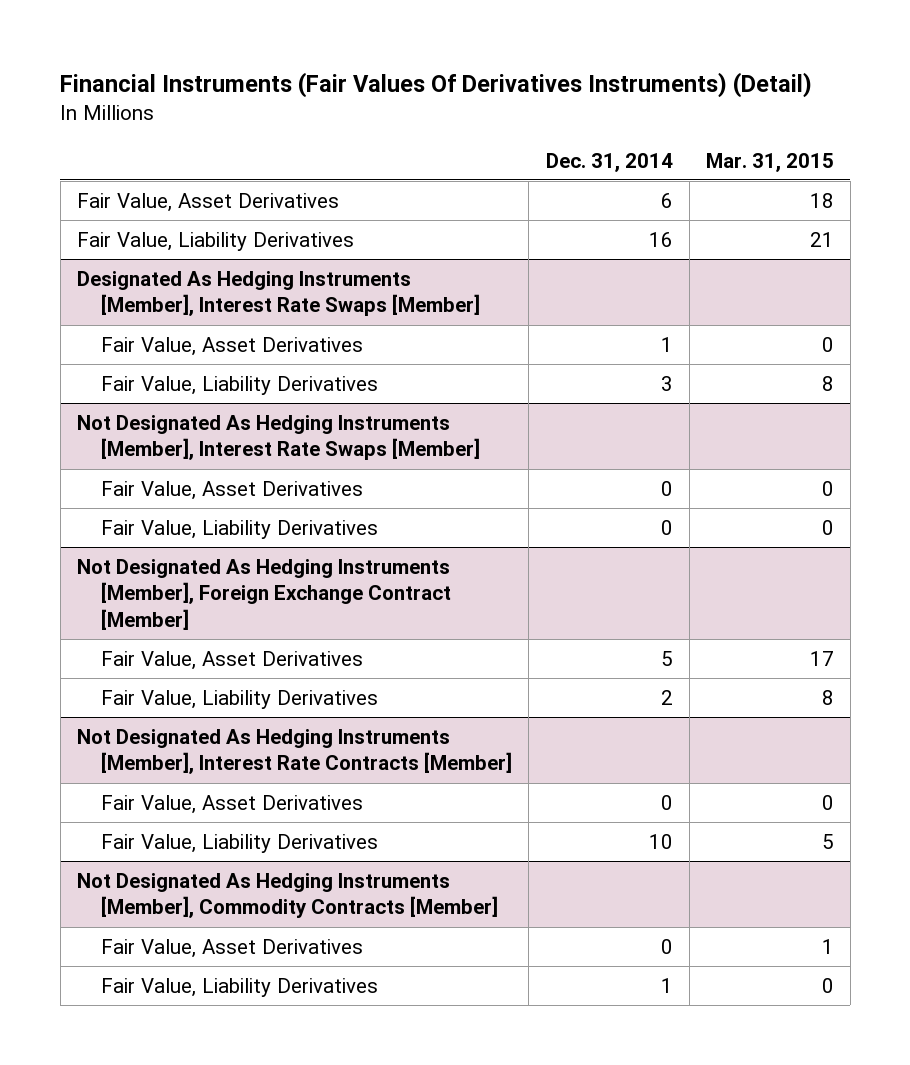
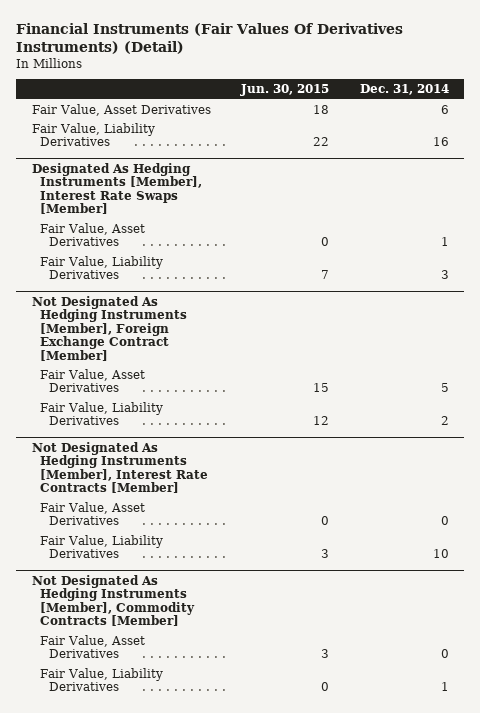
[705,152,834,172] Mar. 31, 2015 -> none
none -> [240,84,330,97] Jun. 30, 2015
[76,414,481,461] Not Designated As Hedging Instruments [Member], Interest Rate Swaps [Member] -> none
[101,480,364,500] Fair Value, Asset Derivatives -> none
[101,519,379,539] Fair Value, Liability Derivatives -> none

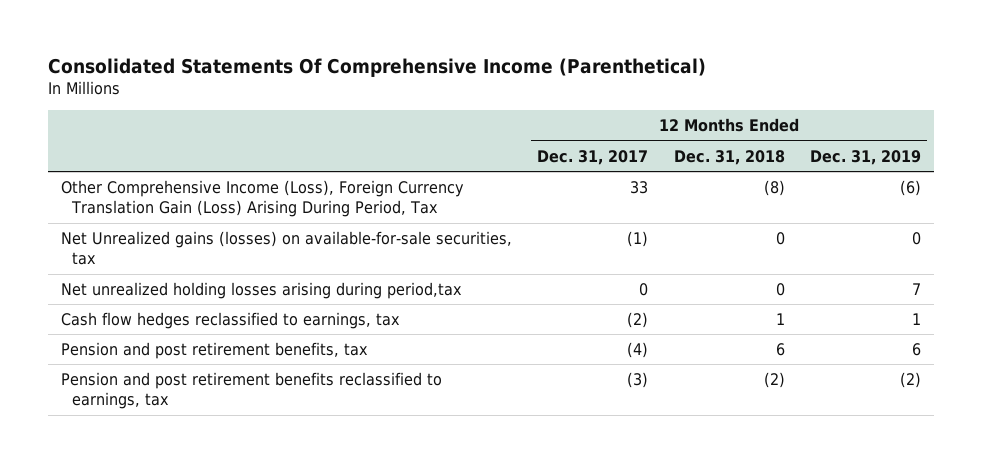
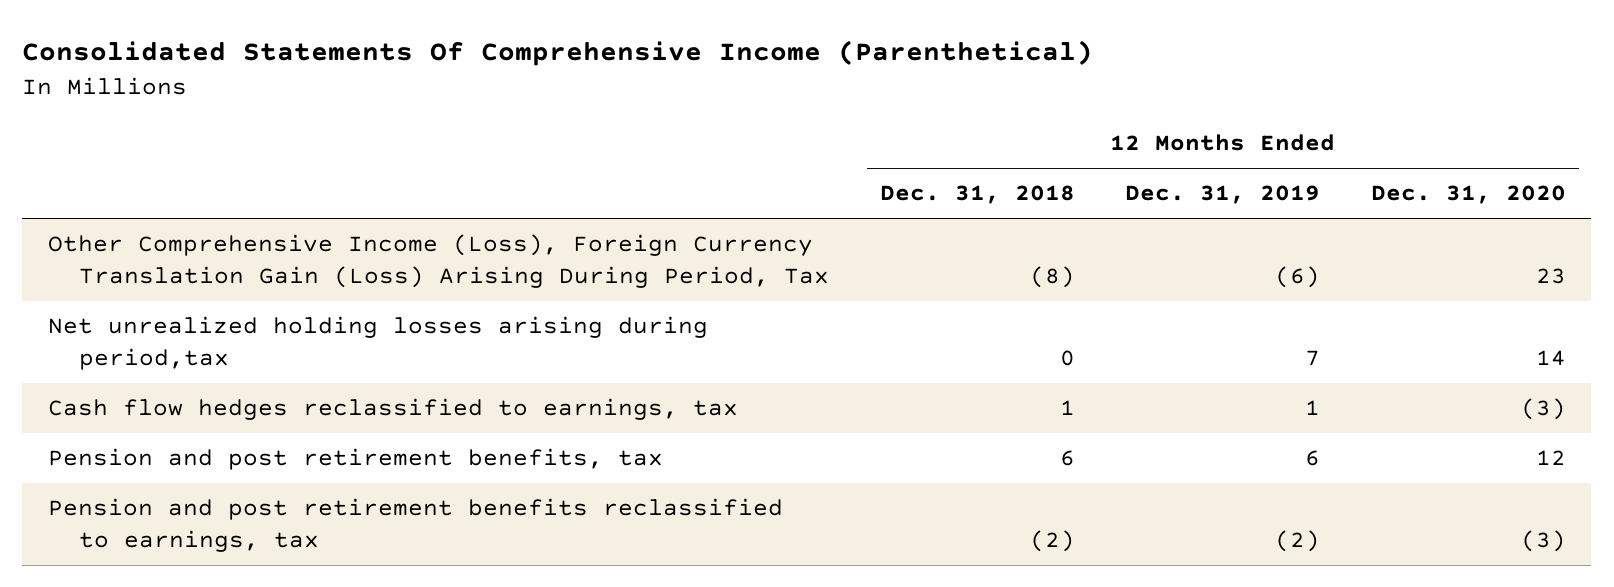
[537,149,649,165] Dec. 31, 2017 -> none
none -> [1371,185,1567,205] Dec. 31, 2020
[60,231,512,266] Net Unrealized gains (losses) on available-for-sale securities, tax -> none

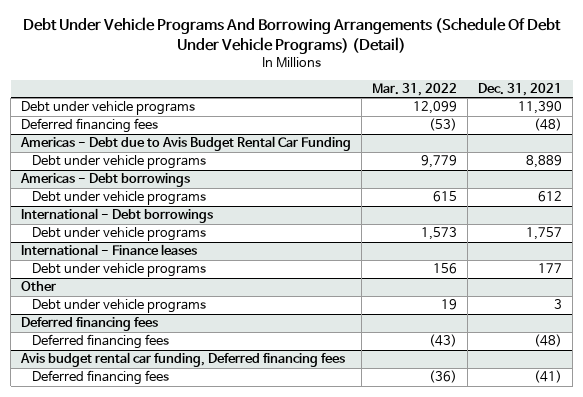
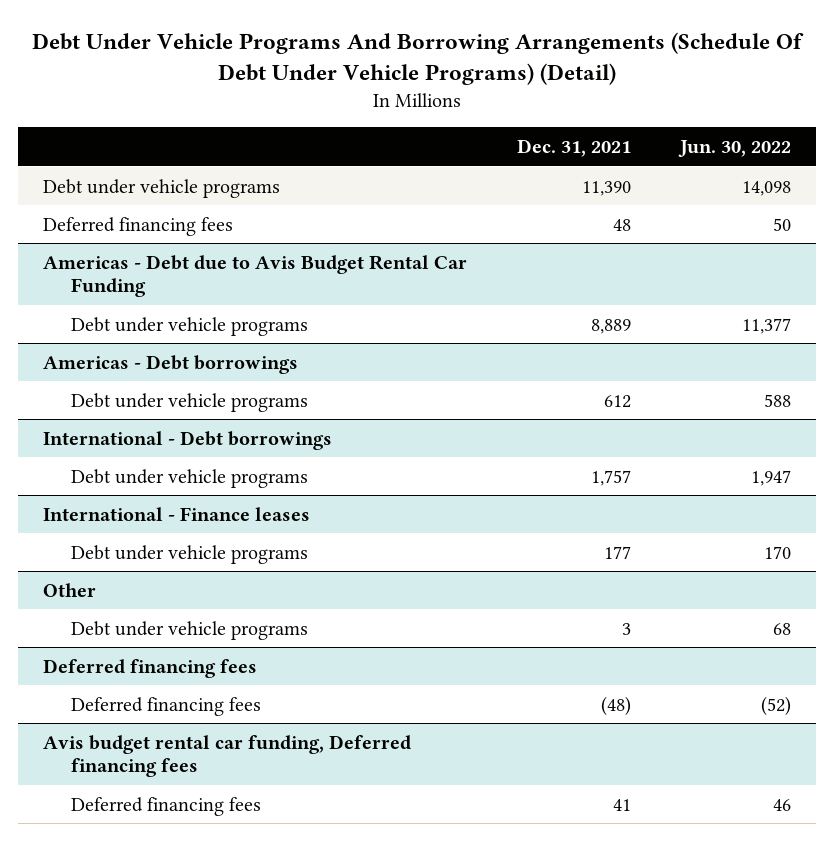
[372,83,458,97] Mar. 31, 2022 -> none
none -> [678,139,792,157] Jun. 30, 2022
[534,118,563,132] (48) -> [612,218,631,231] 48
[534,370,563,384] (41) -> [612,798,631,811] 41

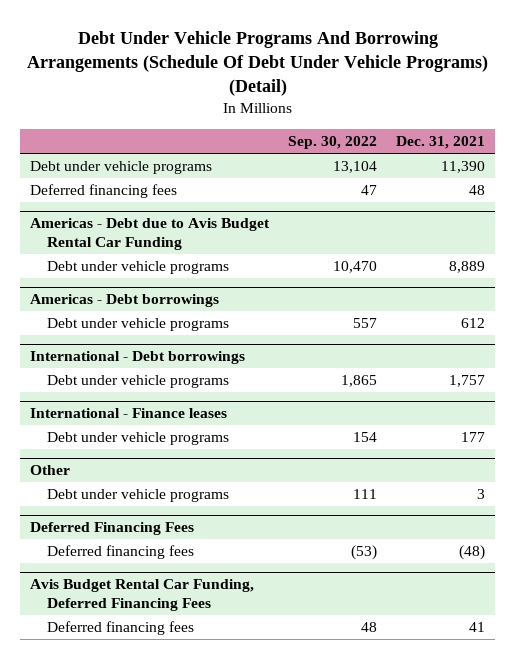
[678,139,792,157] Jun. 30, 2022 -> none
none -> [288,136,378,150] Sep. 30, 2022
[42,658,257,678] Deferred financing fees -> [29,522,194,536] Deferred Financing Fees
[42,734,411,778] Avis budget rental car funding, Deferred financing fees -> [29,579,254,611] Avis Budget Rental Car Funding, Deferred Financing Fees

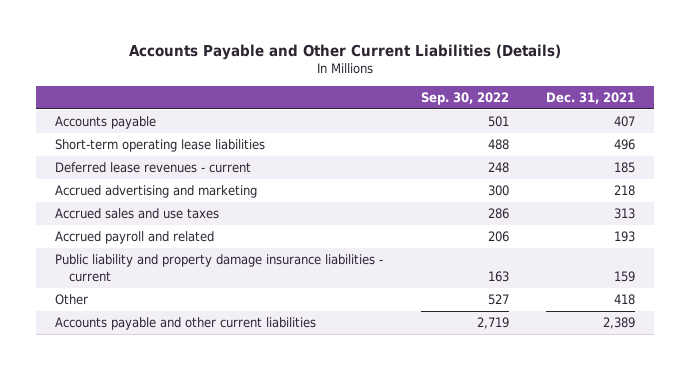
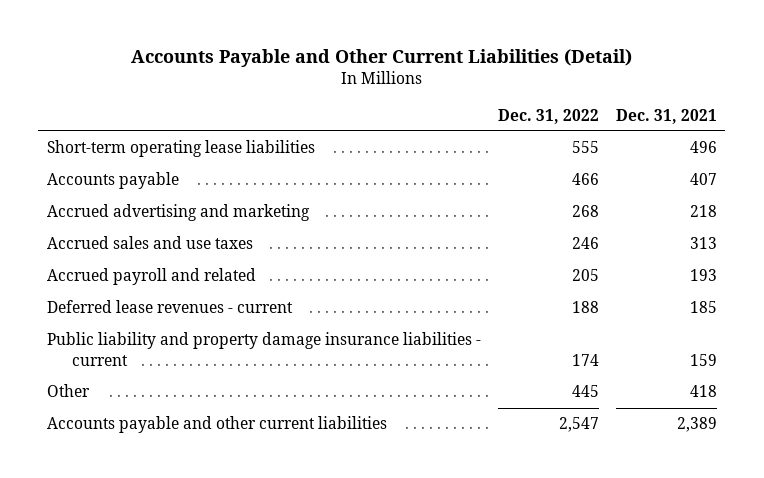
[129,43,562,60] Accounts Payable and Other Current Liabilities (Details) -> [130,48,632,67] Accounts Payable and Other Current Liabilities (Detail)
[420,91,509,105] Sep. 30, 2022 -> none
none -> [497,108,599,124] Dec. 31, 2022
[54,116,156,130] Accounts payable -> [46,172,179,190] Accounts payable
[54,162,251,174] Deferred lease revenues - current -> [46,300,293,314] Deferred lease revenues - current

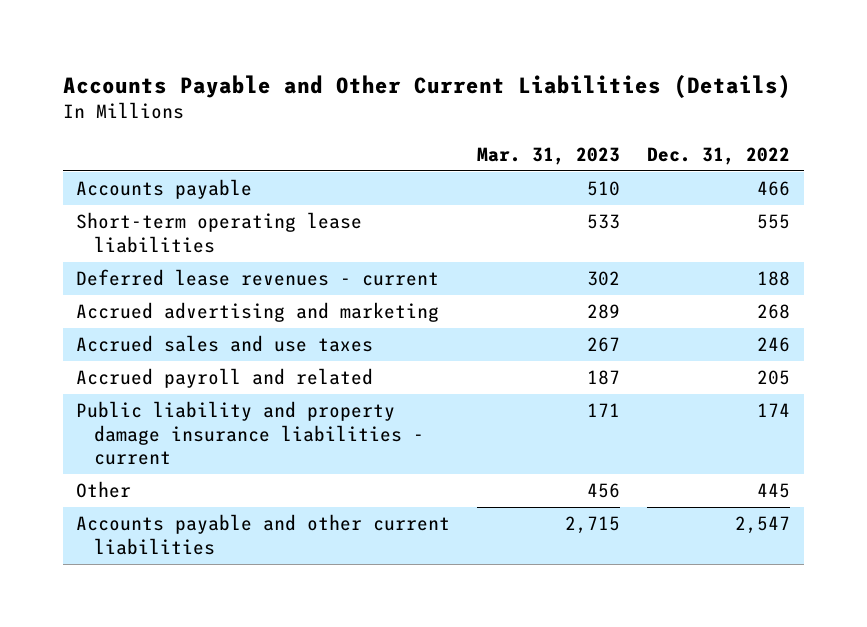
[130,48,632,67] Accounts Payable and Other Current Liabilities (Detail) -> [63,74,792,98] Accounts Payable and Other Current Liabilities (Details)
[615,108,717,124] Dec. 31, 2021 -> none
none -> [477,146,621,165] Mar. 31, 2023
[46,140,315,158] Short-term operating lease liabilities -> [76,212,363,253] Short-term operating lease liabilities
[46,300,293,314] Deferred lease revenues - current -> [76,269,440,287] Deferred lease revenues - current

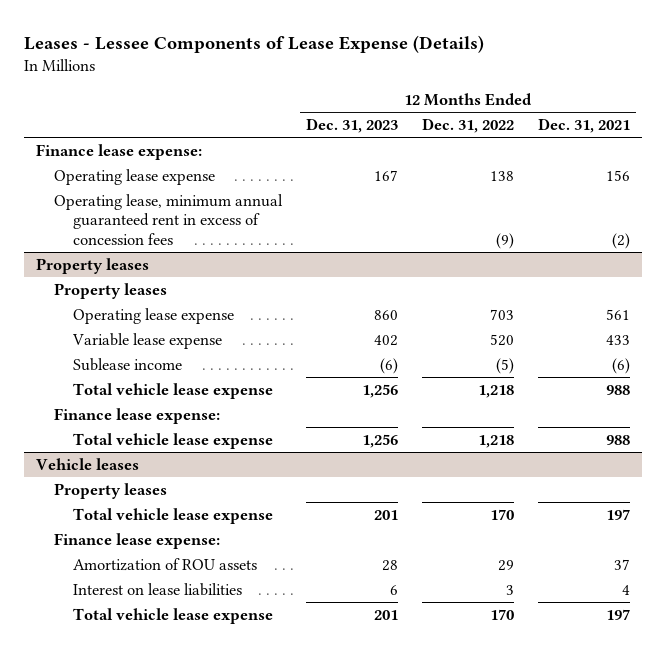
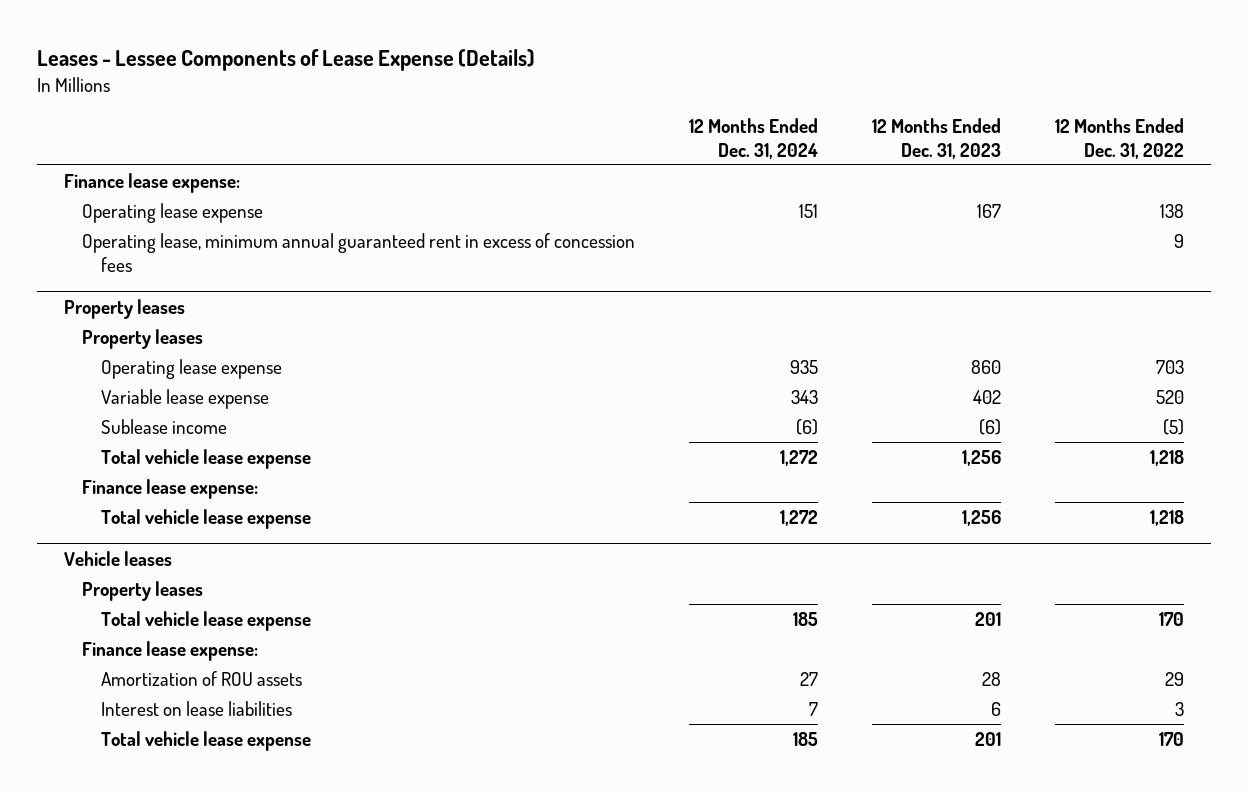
[537,117,630,133] Dec. 31, 2021 -> none
none -> [689,117,819,159] 12 Months Ended Dec. 31, 2024
[495,232,514,249] (9) -> [1174,233,1185,248] 9

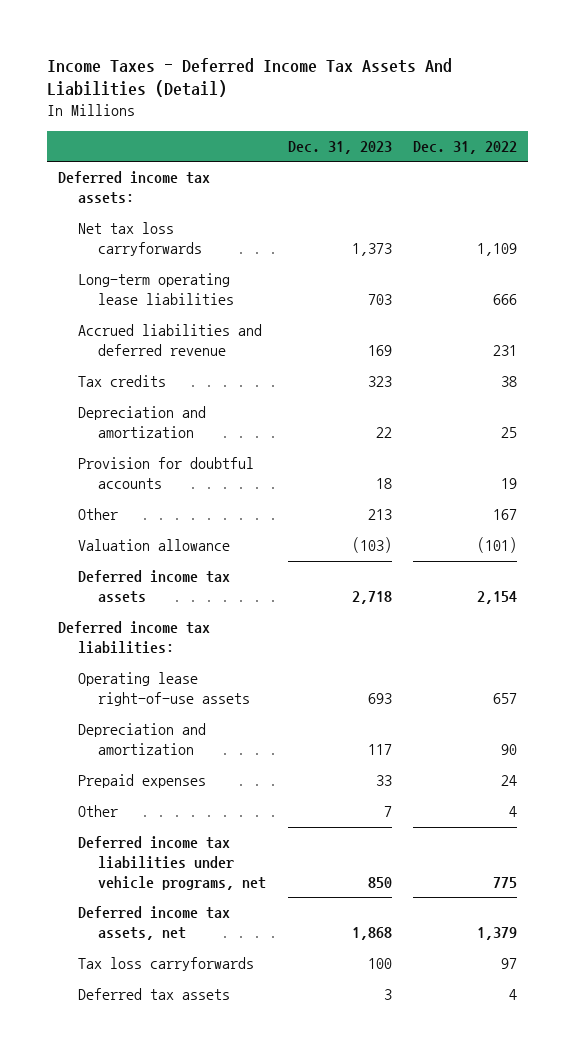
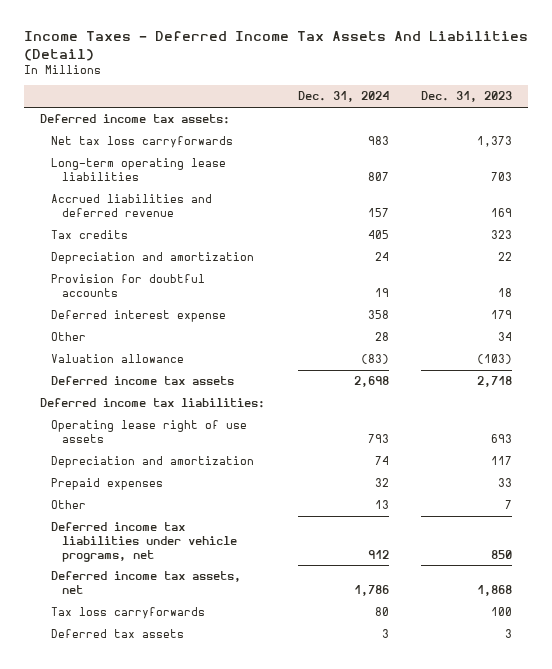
[412,140,517,154] Dec. 31, 2022 -> none
none -> [297,91,389,103] Dec. 31, 2024
none -> [51,310,227,323] Deferred interest expense
[367,509,392,521] 213 -> [498,332,513,342] 34
[77,672,251,707] Operating lease right-of-use assets -> [51,420,248,443] Operating lease right of use assets

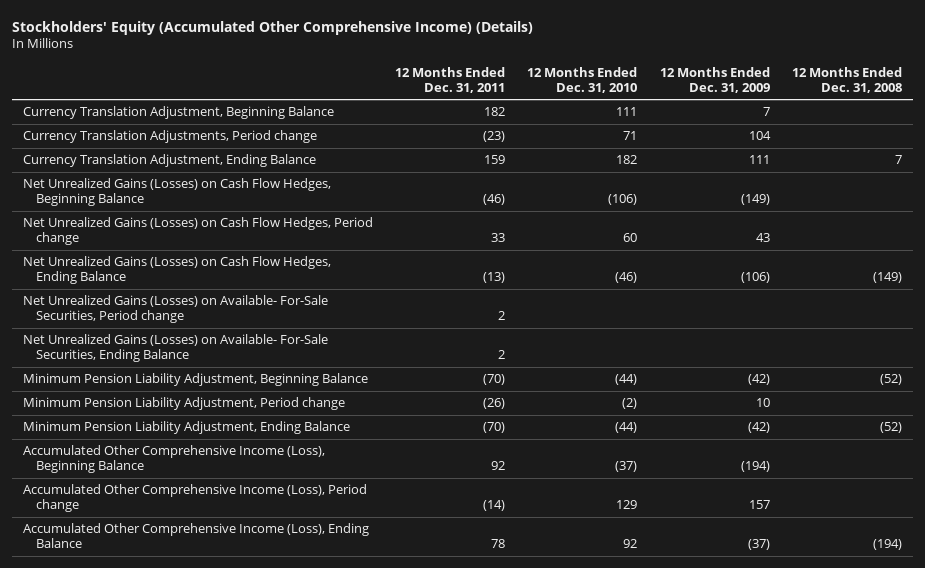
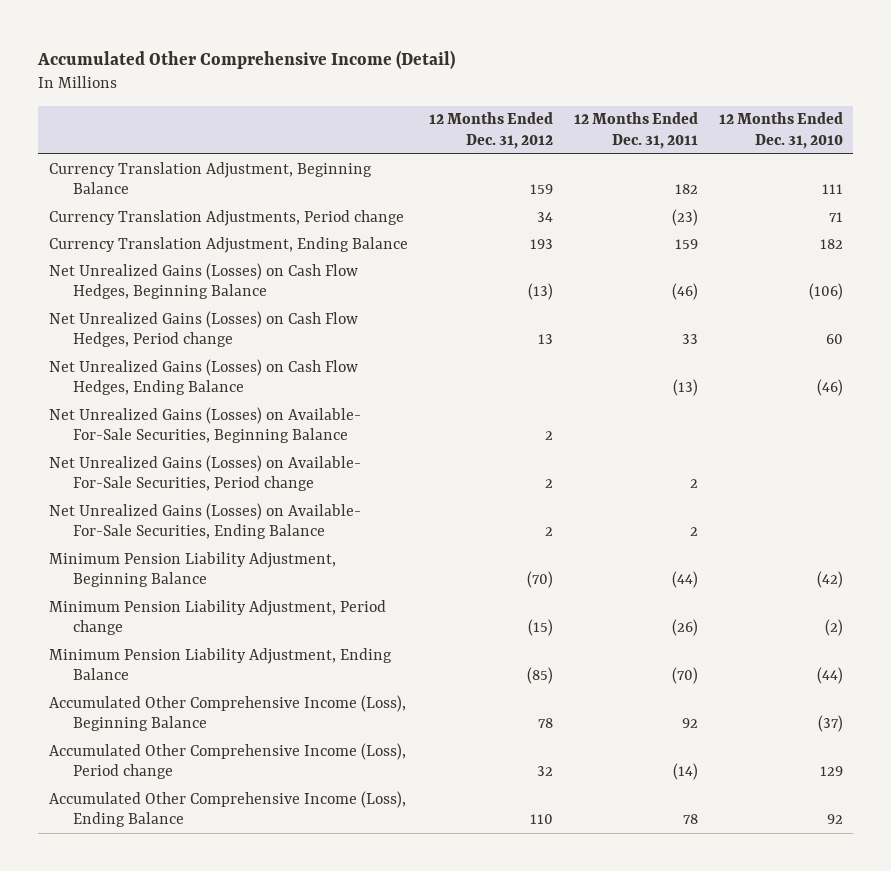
[12,20,534,35] Stockholders' Equity (Accumulated Other Comprehensive Income) (Details) -> [37,50,456,70] Accumulated Other Comprehensive Income (Detail)
[659,67,770,93] 12 Months Ended Dec. 31, 2009 -> none
[791,67,902,93] 12 Months Ended Dec. 31, 2008 -> none
none -> [428,112,553,149] 12 Months Ended Dec. 31, 2012
none -> [48,406,361,444] Net Unrealized Gains (Losses) on Available- For-Sale Securities, Beginning Balance
[483,374,506,386] (70) -> [671,571,698,589] (44)
[615,374,638,386] (44) -> [816,571,843,589] (42)

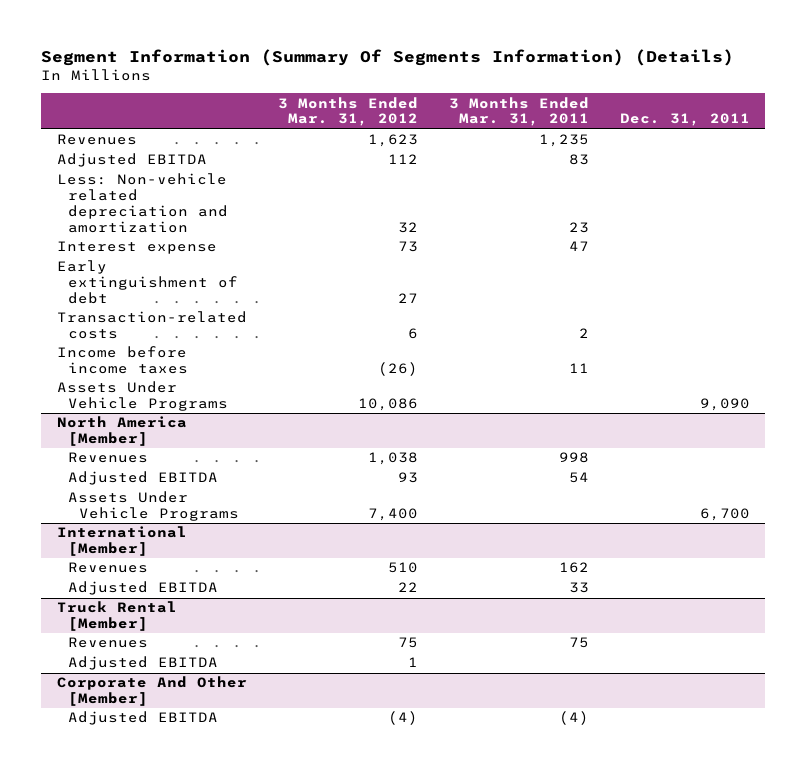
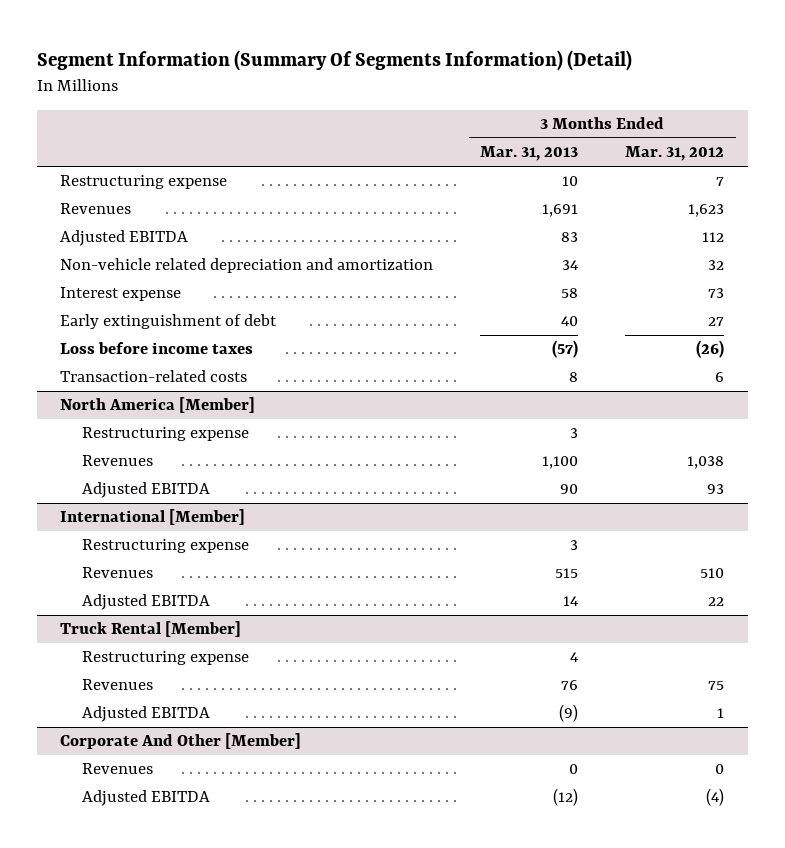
[41,48,735,66] Segment Information (Summary Of Segments Information) (Details) -> [37,49,633,71] Segment Information (Summary Of Segments Information) (Detail)
[448,96,589,127] 3 Months Ended Mar. 31, 2011 -> none
[619,113,750,127] Dec. 31, 2011 -> none
none -> [480,146,579,162] Mar. 31, 2013
none -> [60,175,228,190] Restructuring expense
[56,173,228,233] Less: Non-vehicle related depreciation and amortization -> [60,258,434,274] Non-vehicle related depreciation and amortization
none -> [60,342,254,355] Loss before income taxes
[56,346,188,375] Income before income taxes -> none
[56,381,228,412] Assets Under Vehicle Programs -> none
none -> [81,427,249,442] Restructuring expense
[67,491,240,522] Assets Under Vehicle Programs -> none
none -> [81,539,249,554] Restructuring expense
none -> [81,651,249,666] Restructuring expense
none -> [81,763,153,775] Revenues

